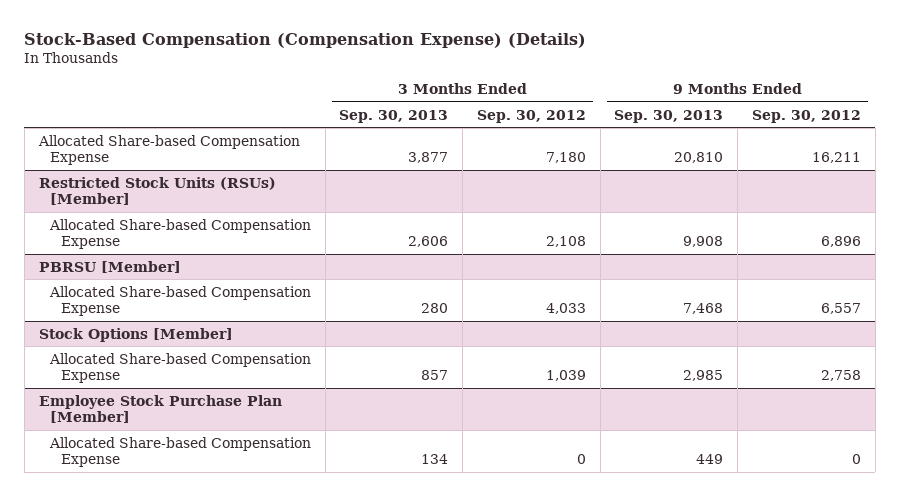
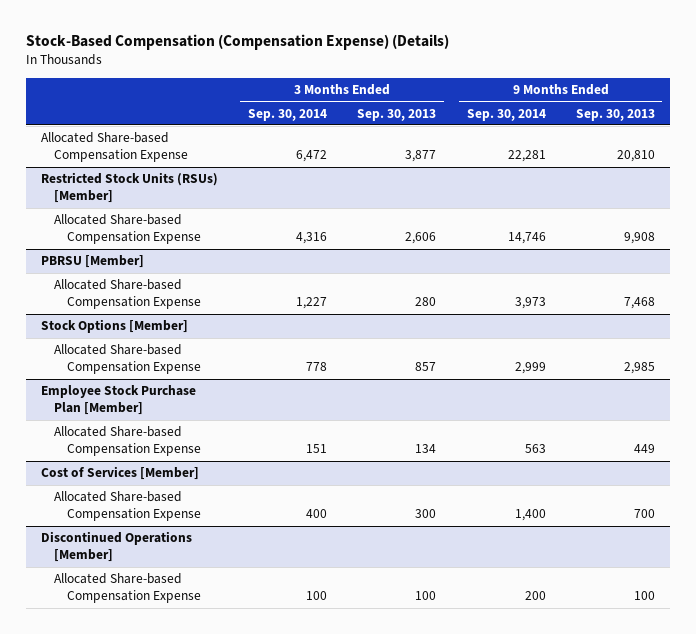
[476,109,586,123] Sep. 30, 2012 -> none
[751,109,861,123] Sep. 30, 2012 -> none
none -> [248,108,328,121] Sep. 30, 2014
none -> [466,108,546,121] Sep. 30, 2014
none -> [40,466,199,481] Cost of Services [Member]
none -> [53,491,201,522] Allocated Share-based Compensation Expense
none -> [40,531,192,563] Discontinued Operations [Member]
none -> [53,573,201,604] Allocated Share-based Compensation Expense

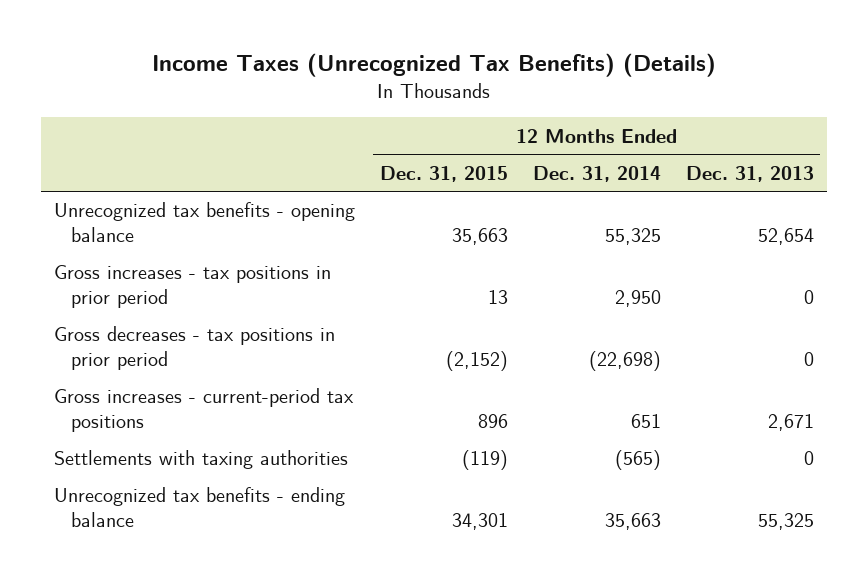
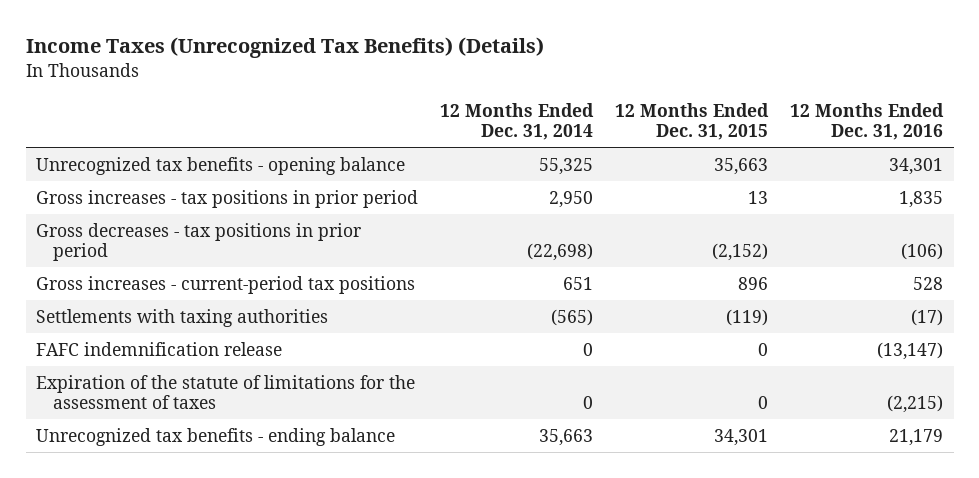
[686,165,815,182] Dec. 31, 2013 -> none
none -> [789,102,944,141] 12 Months Ended Dec. 31, 2016
none -> [36,341,283,356] FAFC indemnification release
none -> [36,374,416,410] Expiration of the statute of limitations for the assessment of taxes

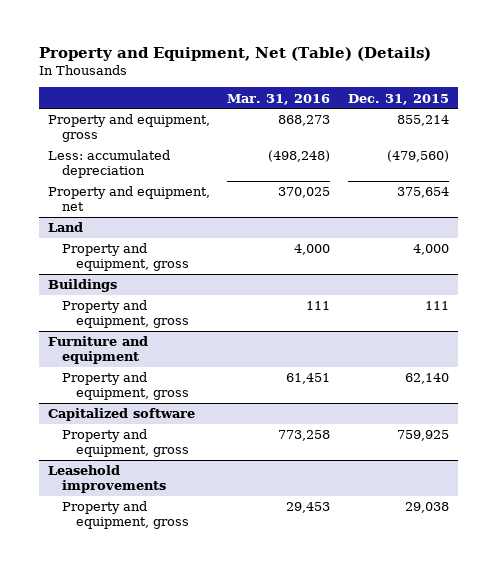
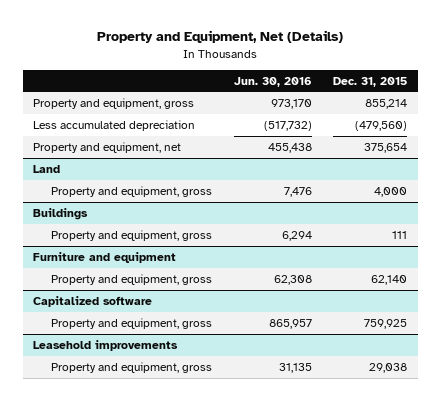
[38,47,431,62] Property and Equipment, Net (Table) (Details) -> [97,30,344,44] Property and Equipment, Net (Details)
[227,93,331,105] Mar. 31, 2016 -> none
none -> [233,76,312,87] Jun. 30, 2016
[47,150,170,178] Less: accumulated depreciation -> [33,119,196,131] Less accumulated depreciation

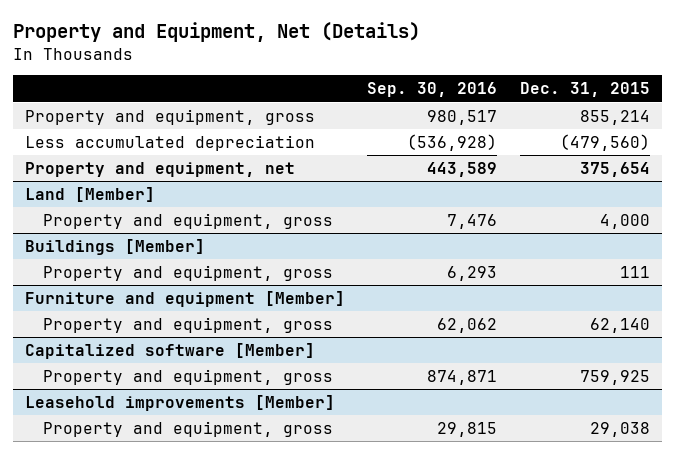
[233,76,312,87] Jun. 30, 2016 -> none
none -> [367,82,498,98] Sep. 30, 2016
[33,164,61,173] Land -> [24,186,155,202] Land [Member]
[33,207,89,220] Buildings -> [24,238,205,255] Buildings [Member]
[33,251,177,263] Furniture and equipment -> [24,290,345,307] Furniture and equipment [Member]
[33,295,153,307] Capitalized software -> [24,342,315,359] Capitalized software [Member]
[33,339,179,351] Leasehold improvements -> [24,394,335,411] Leasehold improvements [Member]

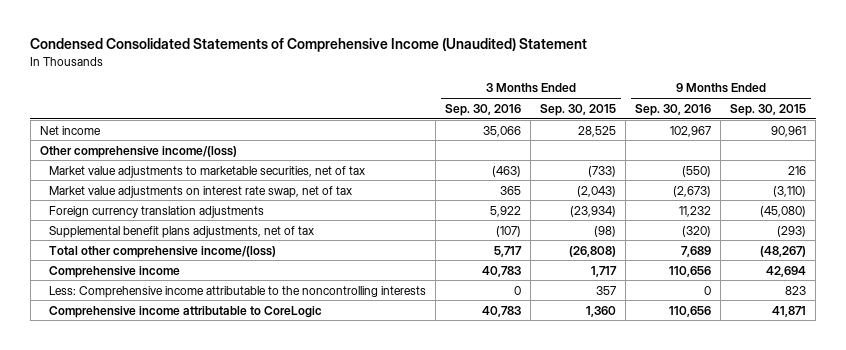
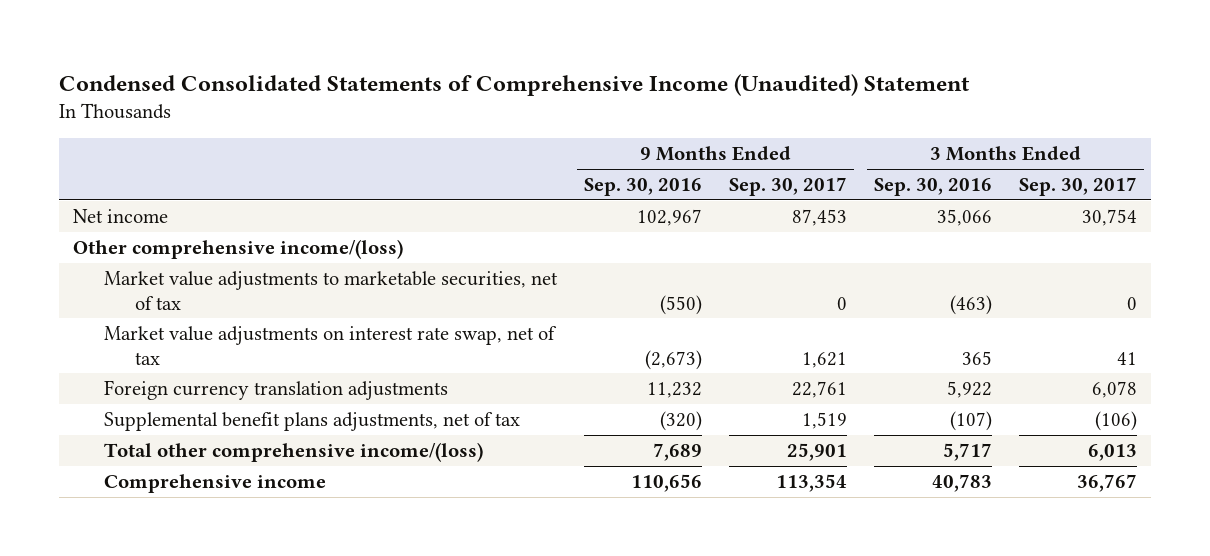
[540,103,617,116] Sep. 30, 2015 -> none
[730,103,807,116] Sep. 30, 2015 -> none
none -> [729,177,848,197] Sep. 30, 2017
none -> [1019,177,1138,197] Sep. 30, 2017
[49,285,427,298] Less: Comprehensive income attributable to the noncontrolling interests -> none
[49,305,323,318] Comprehensive income attributable to CoreLogic -> none

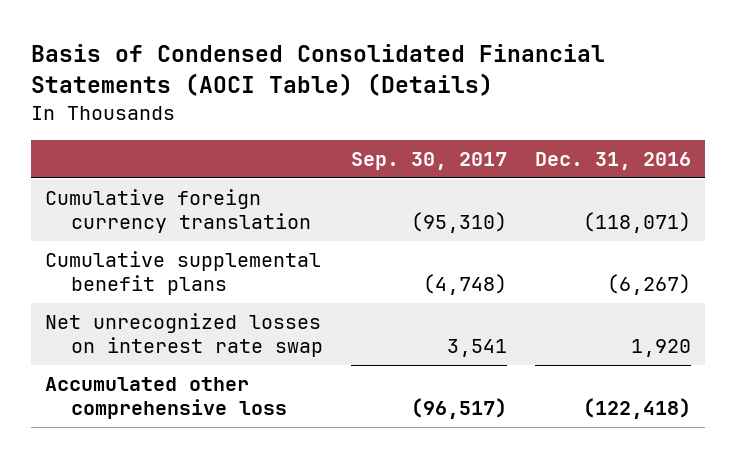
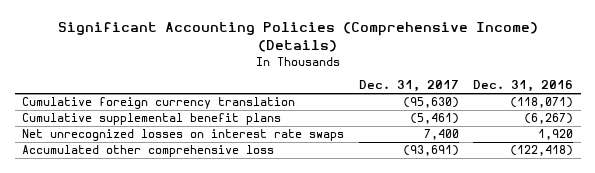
[30,43,605,96] Basis of Condensed Consolidated Financial Statements (AOCI Table) (Details) -> [57,22,538,53] Significant Accounting Policies (Comprehensive Income) (Details)
[351,152,508,171] Sep. 30, 2017 -> none
none -> [358,80,459,93] Dec. 31, 2017
[44,313,324,358] Net unrecognized losses on interest rate swap -> [22,129,345,142] Net unrecognized losses on interest rate swaps

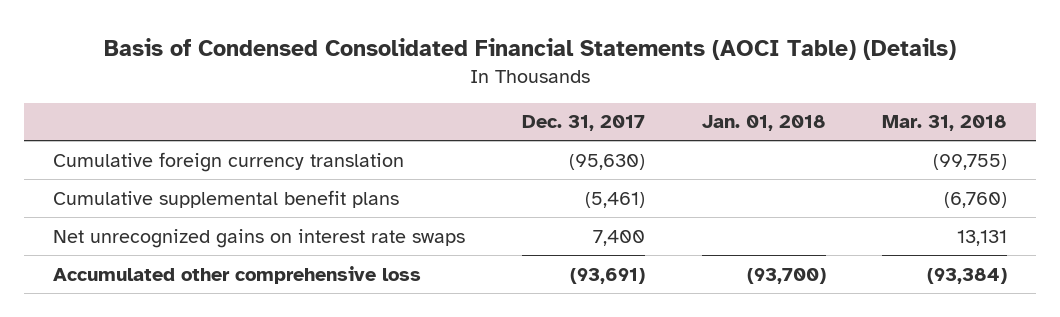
[57,22,538,53] Significant Accounting Policies (Comprehensive Income) (Details) -> [104,37,957,60] Basis of Condensed Consolidated Financial Statements (AOCI Table) (Details)
[473,80,574,93] Dec. 31, 2016 -> none
none -> [701,115,826,132] Jan. 01, 2018
none -> [882,115,1008,132] Mar. 31, 2018
[22,129,345,142] Net unrecognized losses on interest rate swaps -> [52,228,465,248] Net unrecognized gains on interest rate swaps

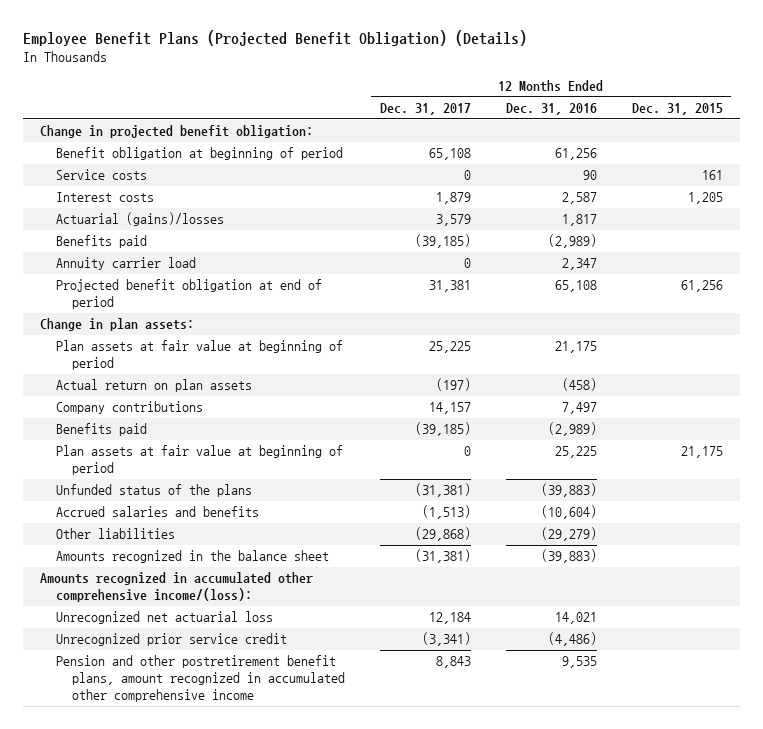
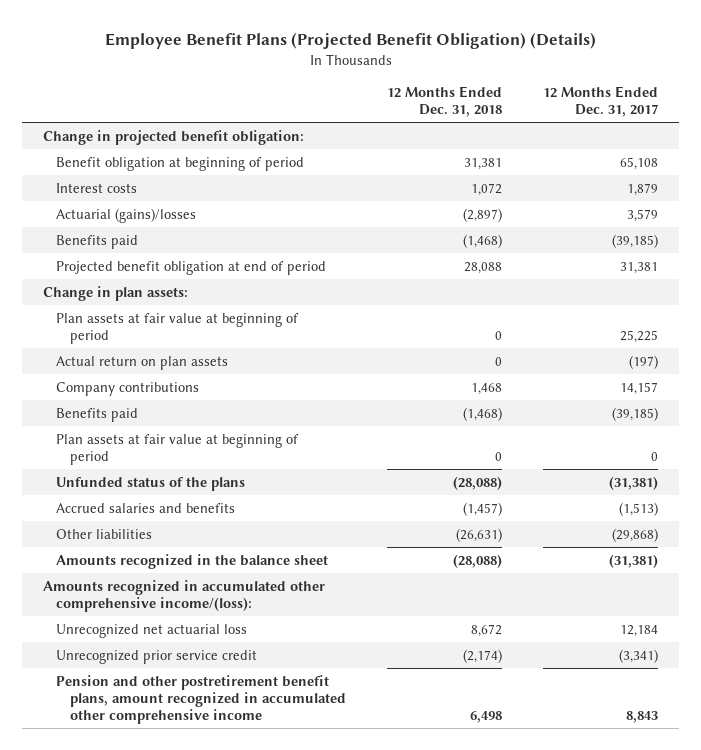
[505,103,597,116] Dec. 31, 2016 -> none
[631,103,723,116] Dec. 31, 2015 -> none
none -> [386,86,502,118] 12 Months Ended Dec. 31, 2018
[55,169,147,181] Service costs -> none
[55,257,196,271] Annuity carrier load -> none

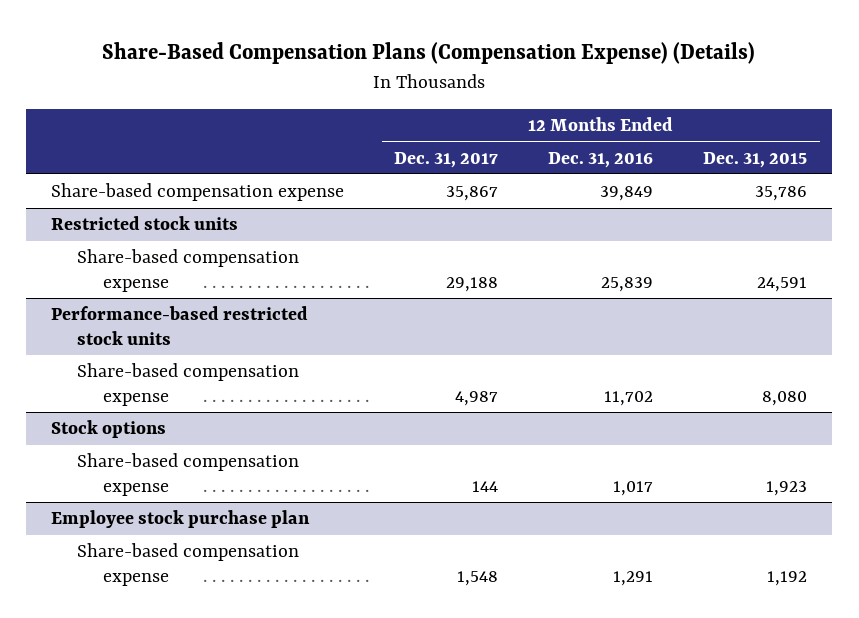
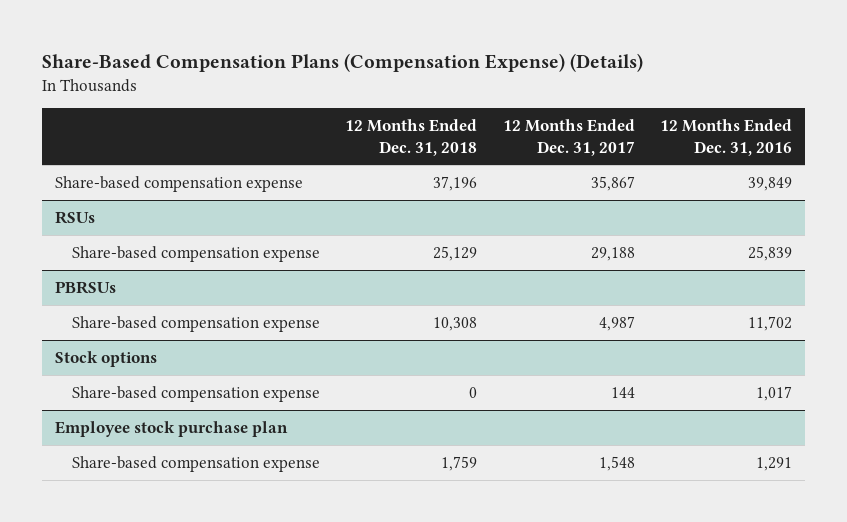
[703,151,808,168] Dec. 31, 2015 -> none
none -> [345,119,478,156] 12 Months Ended Dec. 31, 2018
[51,216,239,231] Restricted stock units -> [54,210,95,224] RSUs
[51,306,309,345] Performance-based restricted stock units -> [54,280,116,294] PBRSUs

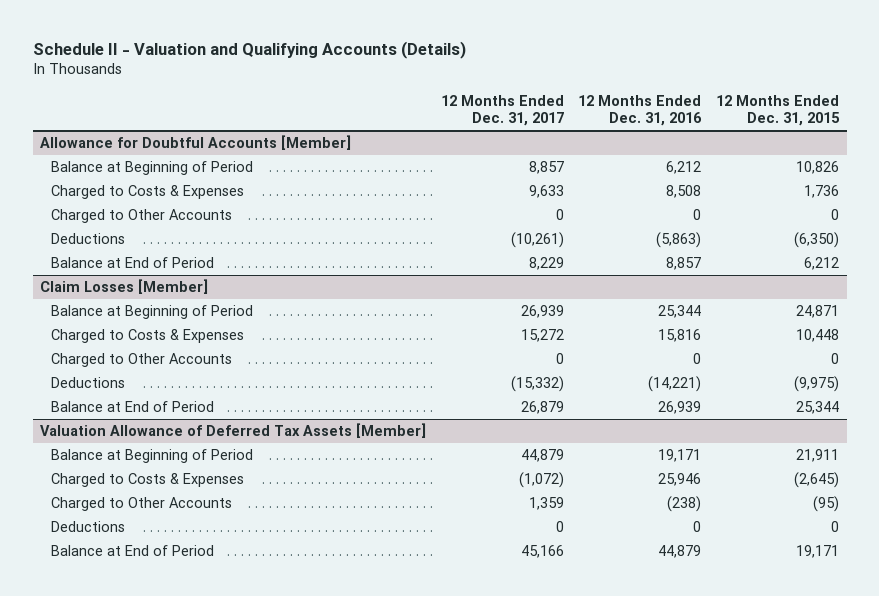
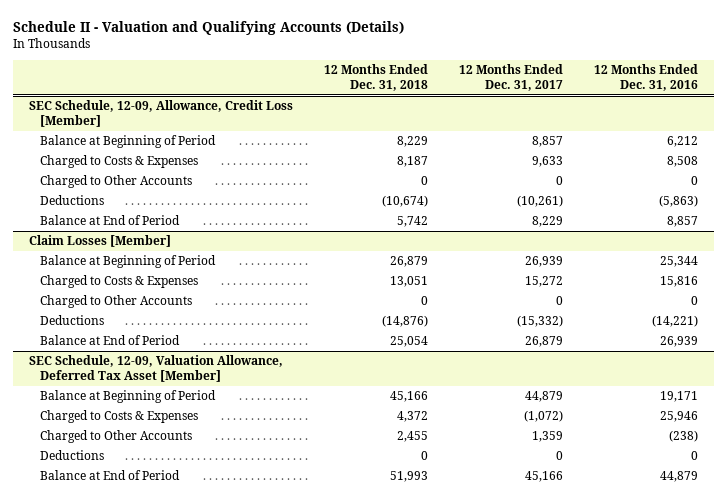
[716,94,841,127] 12 Months Ended Dec. 31, 2015 -> none
none -> [324,63,429,92] 12 Months Ended Dec. 31, 2018
[40,135,352,151] Allowance for Doubtful Accounts [Member] -> none
none -> [28,100,293,128] SEC Schedule, 12-09, Allowance, Credit Loss [Member]
[40,423,427,439] Valuation Allowance of Deferred Tax Assets [Member] -> [28,355,283,383] SEC Schedule, 12-09, Valuation Allowance, Deferred Tax Asset [Member]

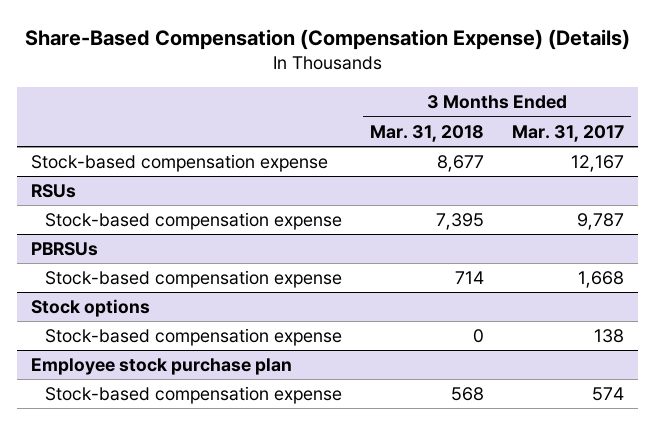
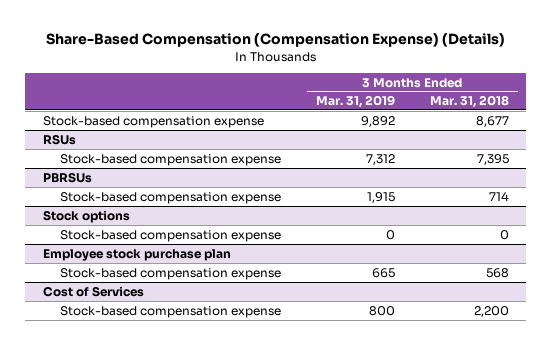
[512,124,625,142] Mar. 31, 2017 -> none
none -> [315,95,395,109] Mar. 31, 2019
none -> [42,285,144,297] Cost of Services
none -> [59,305,281,318] Stock-based compensation expense

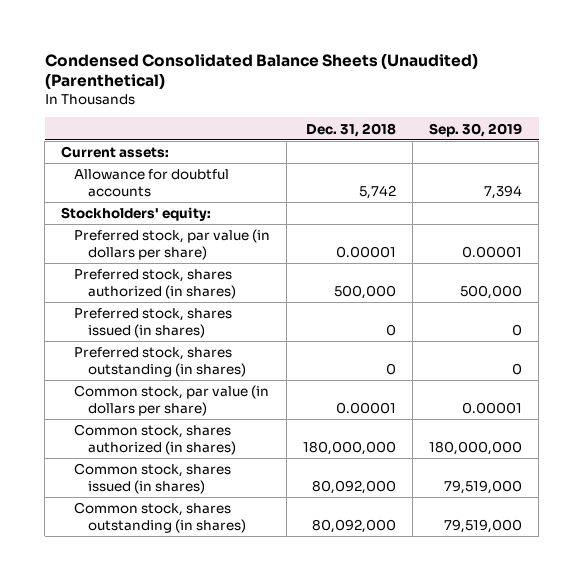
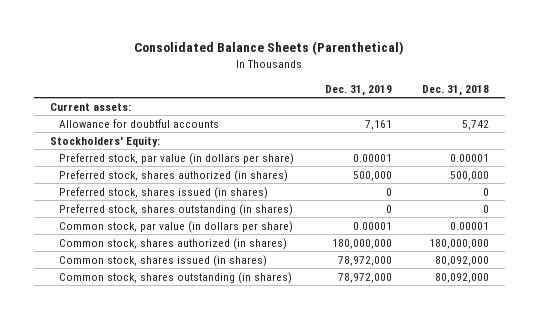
[44,52,478,90] Condensed Consolidated Balance Sheets (Unaudited) (Parenthetical) -> [134,41,405,56] Consolidated Balance Sheets (Parenthetical)
[429,122,523,137] Sep. 30, 2019 -> none
none -> [324,84,392,96] Dec. 31, 2019
[61,207,212,222] Stockholders' equity: -> [49,135,160,147] Stockholders' Equity:

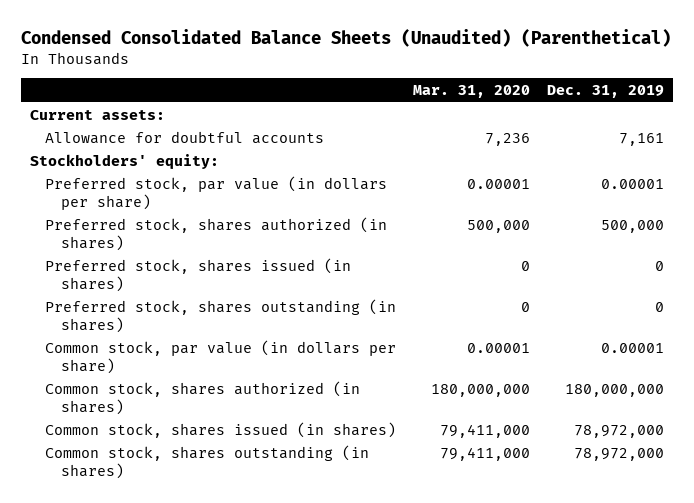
[134,41,405,56] Consolidated Balance Sheets (Parenthetical) -> [21,28,672,47] Condensed Consolidated Balance Sheets (Unaudited) (Parenthetical)
[422,84,490,96] Dec. 31, 2018 -> none
none -> [413,85,531,99] Mar. 31, 2020
[49,135,160,147] Stockholders' Equity: -> [29,153,219,169] Stockholders' equity:

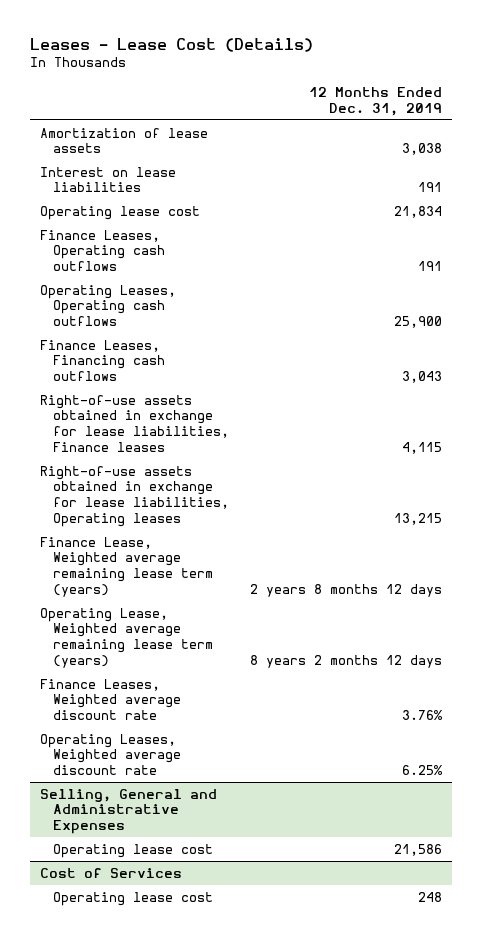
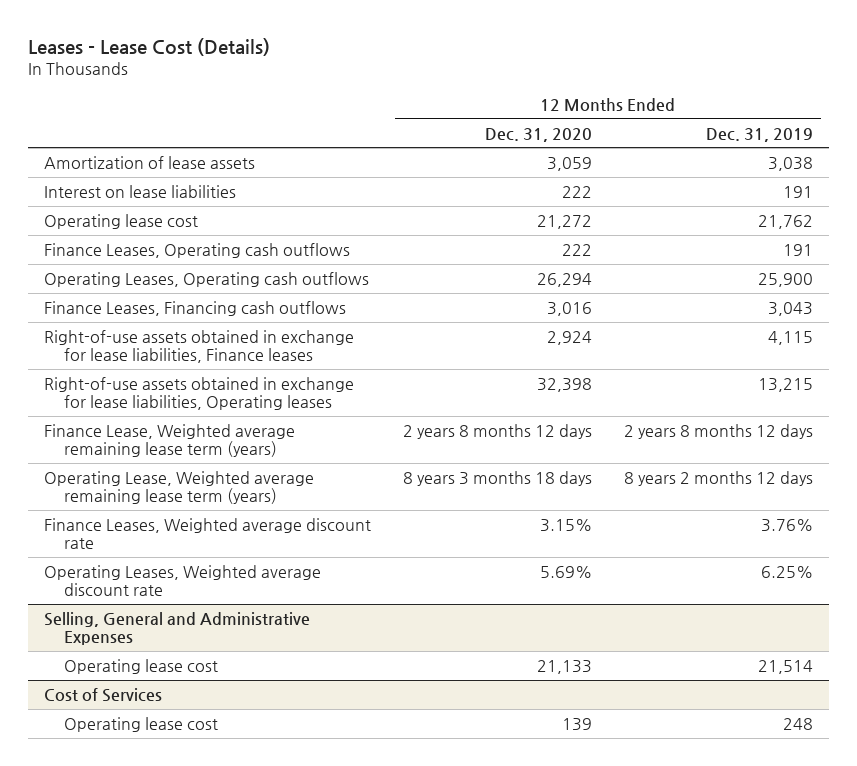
none -> [484,127,592,142] Dec. 31, 2020
[394,205,443,218] 21,834 -> [757,214,813,229] 21,762
[394,843,443,856] 21,586 -> [757,659,813,674] 21,514

